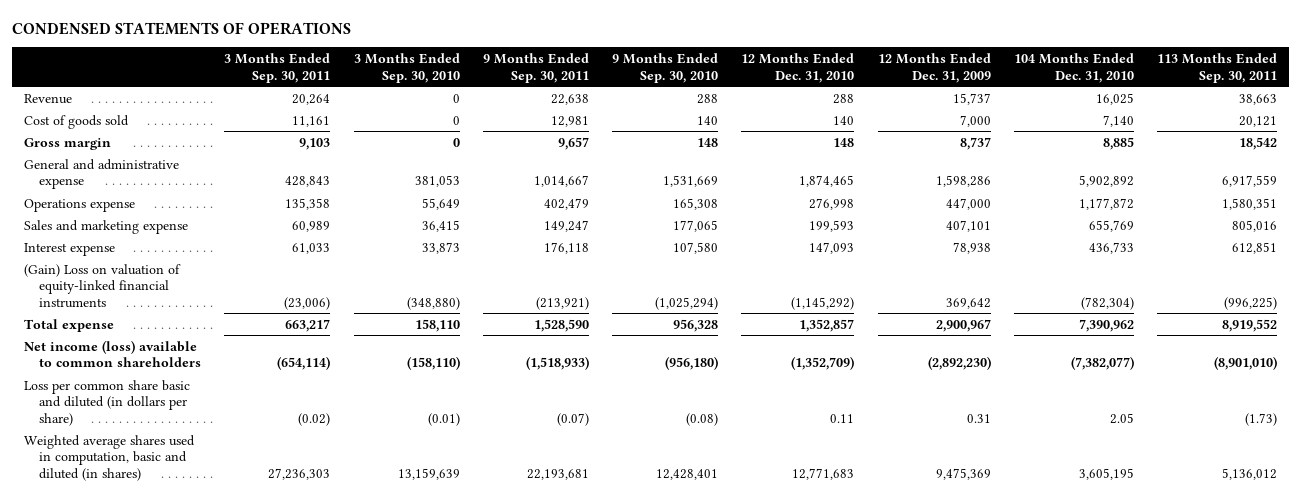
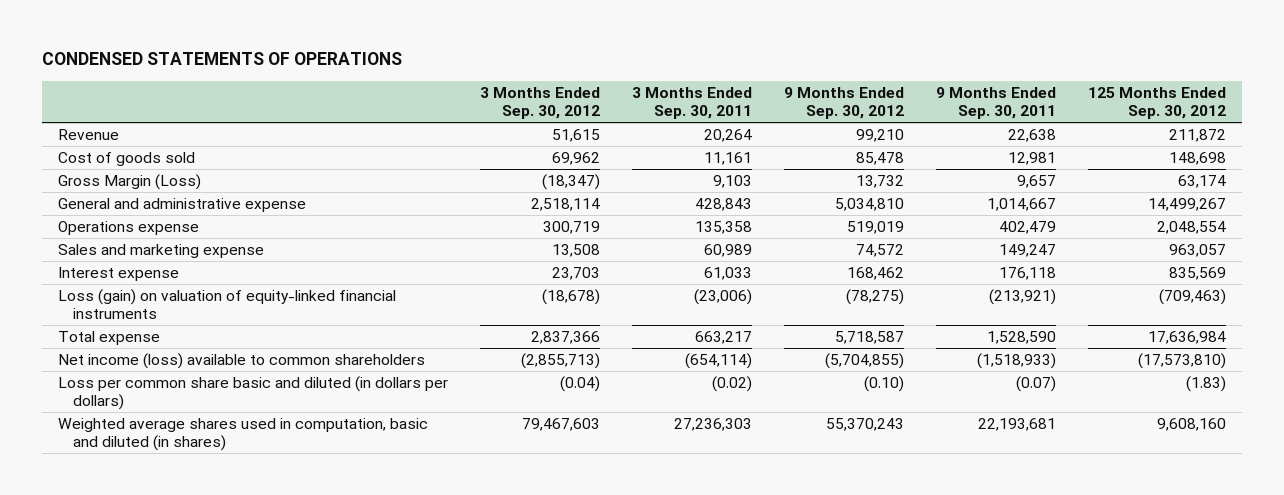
[353,53,460,83] 3 Months Ended Sep. 30, 2010 -> none
[612,53,719,83] 9 Months Ended Sep. 30, 2010 -> none
[741,53,855,83] 12 Months Ended Dec. 31, 2010 -> none
[877,53,991,83] 12 Months Ended Dec. 31, 2009 -> none
[1013,53,1134,83] 104 Months Ended Dec. 31, 2010 -> none
[1157,53,1278,83] 113 Months Ended Sep. 30, 2011 -> none
none -> [479,86,600,119] 3 Months Ended Sep. 30, 2012
none -> [783,86,904,119] 9 Months Ended Sep. 30, 2012
none -> [1088,86,1227,119] 125 Months Ended Sep. 30, 2012
[23,137,111,150] Gross margin -> [57,174,201,191] Gross Margin (Loss)
[23,263,181,308] (Gain) Loss on valuation of equity-linked financial instruments -> [57,289,396,320] Loss (gain) on valuation of equity-linked financial instruments
[23,379,190,426] Loss per common share basic and diluted (in dollars per share) -> [57,376,448,411] Loss per common share basic and diluted (in dollars per dollars)

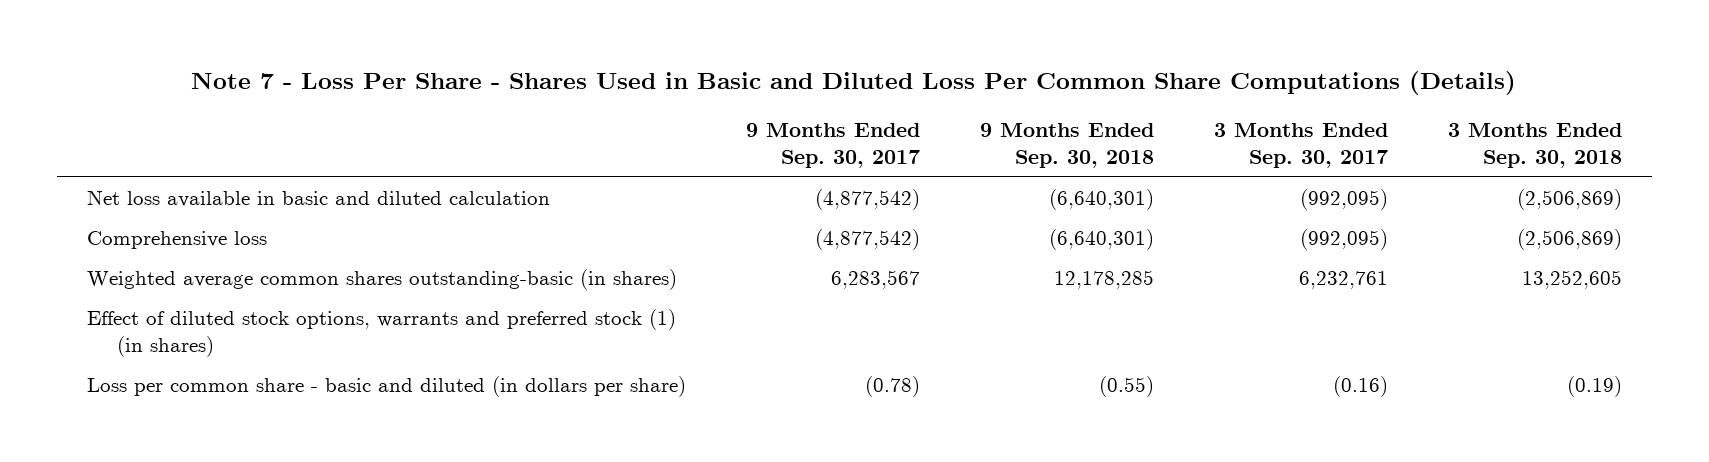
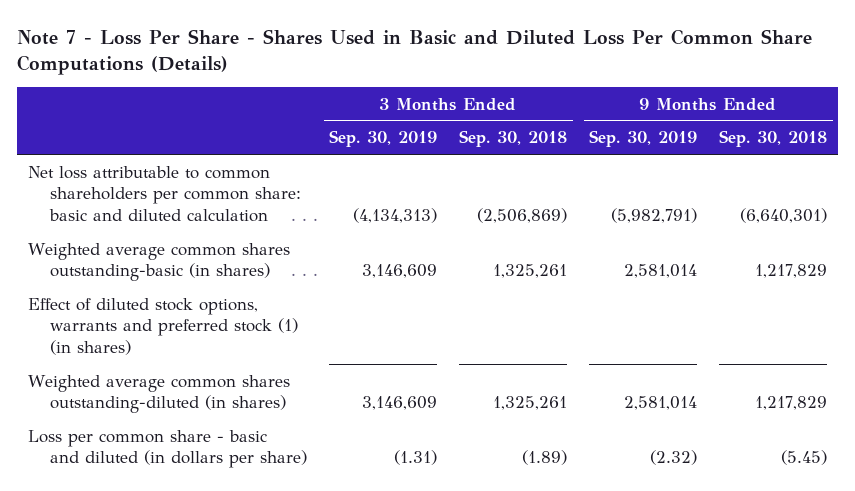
[746,123,921,168] 9 Months Ended Sep. 30, 2017 -> none
[1213,123,1388,168] 3 Months Ended Sep. 30, 2017 -> none
none -> [329,130,438,148] Sep. 30, 2019
none -> [589,130,698,148] Sep. 30, 2019
[87,231,268,250] Comprehensive loss -> none
[87,190,551,208] Net loss available in basic and diluted calculation -> [28,165,302,223] Net loss attributable to common shareholders per common share: basic and diluted calculation
[1053,270,1154,290] 12,178,285 -> [755,264,828,279] 1,217,829
[1521,270,1622,290] 13,252,605 -> [493,264,568,279] 1,325,261
none -> [28,374,291,414] Weighted average common shares outstanding-diluted (in shares)
[1098,376,1154,398] (0.55) -> [781,450,828,466] (5.45)
[1566,376,1622,398] (0.19) -> [522,450,568,466] (1.89)

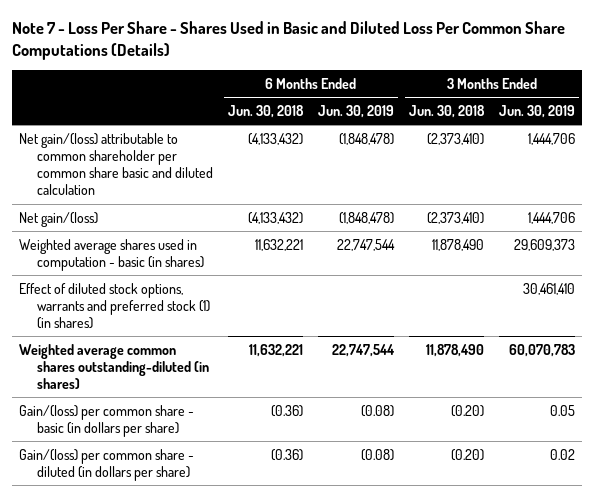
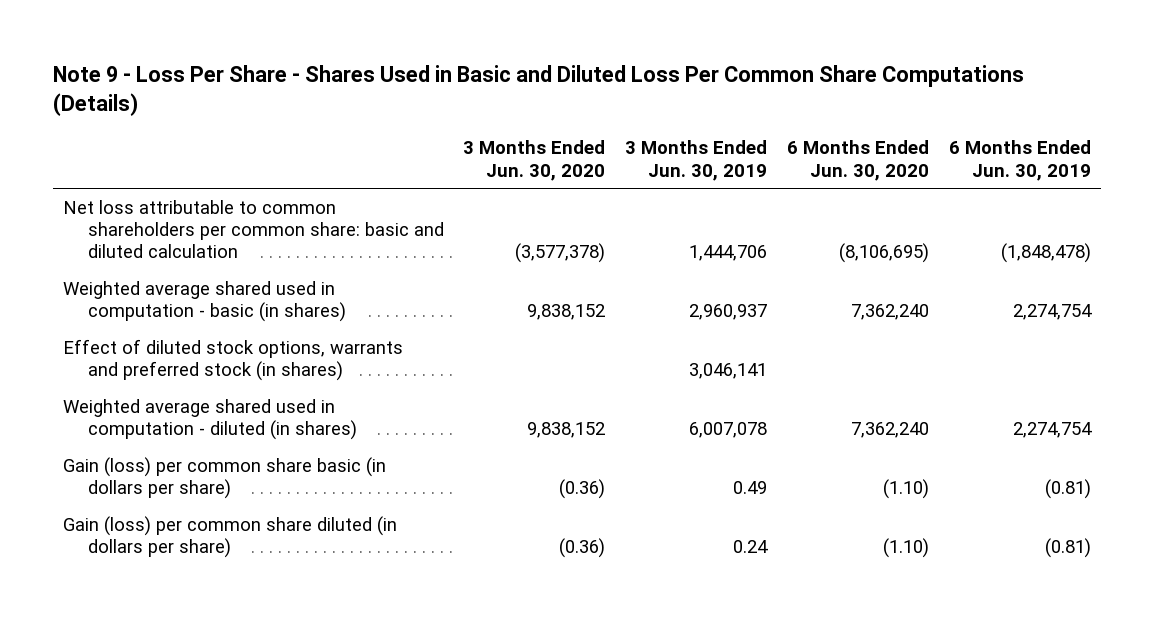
[11,20,565,60] Note 7 - Loss Per Share - Shares Used in Basic and Diluted Loss Per Common Share Computations (Details) -> [52,64,1024,116] Note 9 - Loss Per Share - Shares Used in Basic and Diluted Loss Per Common Share Computations (Details)
[228,104,305,118] Jun. 30, 2018 -> none
[409,104,486,118] Jun. 30, 2018 -> none
none -> [463,140,606,181] 3 Months Ended Jun. 30, 2020
none -> [787,140,930,181] 6 Months Ended Jun. 30, 2020
[19,211,99,227] Net gain/(loss) -> none
[19,132,214,196] Net gain/(loss) attributable to common shareholder per common share basic and diluted calculation -> [62,199,444,258] Net loss attributable to common shareholders per common share: basic and diluted calculation
[19,238,205,271] Weighted average shares used in computation - basic (in shares) -> [62,280,346,322] Weighted average shared used in computation - basic (in shares)
[337,238,396,251] 22,747,544 -> [1013,303,1093,320] 2,274,754
[513,238,575,251] 29,609,373 -> [689,303,768,320] 2,960,937
[19,282,211,330] Effect of diluted stock options, warrants and preferred stock (1) (in shares) -> [62,338,403,381] Effect of diluted stock options, warrants and preferred stock (in shares)
[522,282,575,295] 30,461,410 -> [689,362,768,379] 3,046,141
[19,343,210,390] Weighted average common shares outstanding-diluted (in shares) -> [62,398,357,440] Weighted average shared used in computation - diluted (in shares)
[332,343,396,357] 22,747,544 -> [1013,421,1093,438] 2,274,754
[508,343,575,357] 60,070,783 -> [689,421,768,438] 6,007,078
[19,404,195,437] Gain/(loss) per common share - basic (in dollars per share) -> [62,456,386,499] Gain (loss) per common share basic (in dollars per share)
[361,404,395,417] (0.08) -> [1045,478,1092,499] (0.81)
[549,404,575,416] 0.05 -> [733,480,768,494] 0.49
[19,448,195,481] Gain/(loss) per common share - diluted (in dollars per share) -> [62,515,397,558] Gain (loss) per common share diluted (in dollars per share)
[361,448,395,461] (0.08) -> [1045,537,1092,558] (0.81)
[549,448,575,460] 0.02 -> [733,539,769,553] 0.24

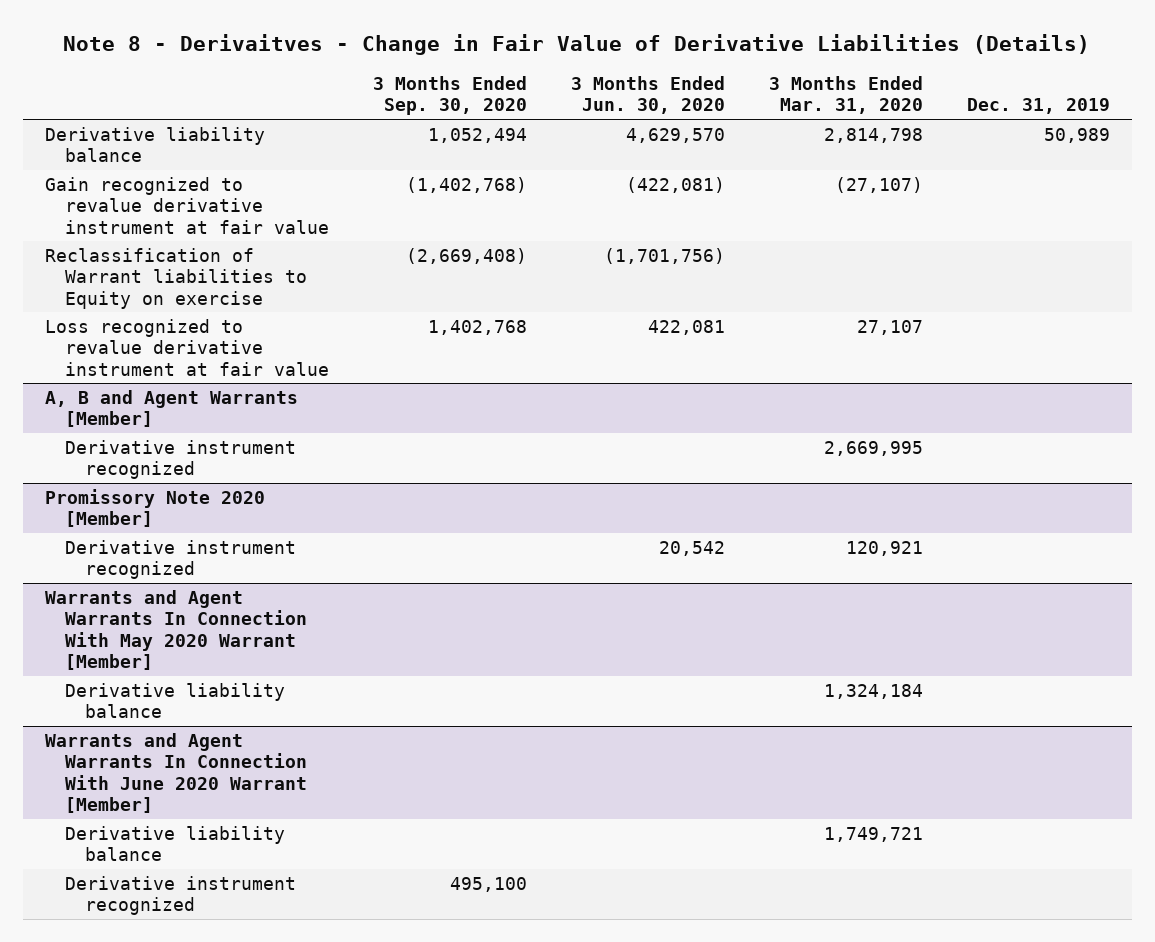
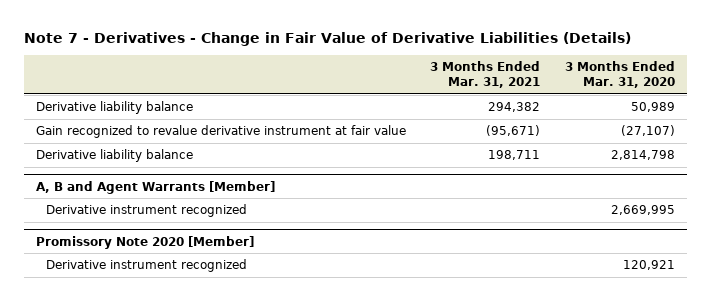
[63,34,1091,56] Note 8 - Derivaitves - Change in Fair Value of Derivative Liabilities (Details) -> [23,31,631,46] Note 7 - Derivatives - Change in Fair Value of Derivative Liabilities (Details)
[372,76,527,116] 3 Months Ended Sep. 30, 2020 -> none
[570,76,725,115] 3 Months Ended Jun. 30, 2020 -> none
[966,98,1110,115] Dec. 31, 2019 -> none
none -> [430,60,541,89] 3 Months Ended Mar. 31, 2021
none -> [36,101,194,115] Derivative liability balance
[45,248,308,309] Reclassification of Warrant liabilities to Equity on exercise -> none
[45,319,330,376] Loss recognized to revalue derivative instrument at fair value -> none
[45,127,266,163] Derivative liability balance -> [36,149,194,163] Derivative liability balance
[45,590,308,670] Warrants and Agent Warrants In Connection With May 2020 Warrant [Member] -> none
[65,683,286,719] Derivative liability balance -> none
[45,733,308,813] Warrants and Agent Warrants In Connection With June 2020 Warrant [Member] -> none
[65,826,286,862] Derivative liability balance -> none
[65,876,297,916] Derivative instrument recognized -> none

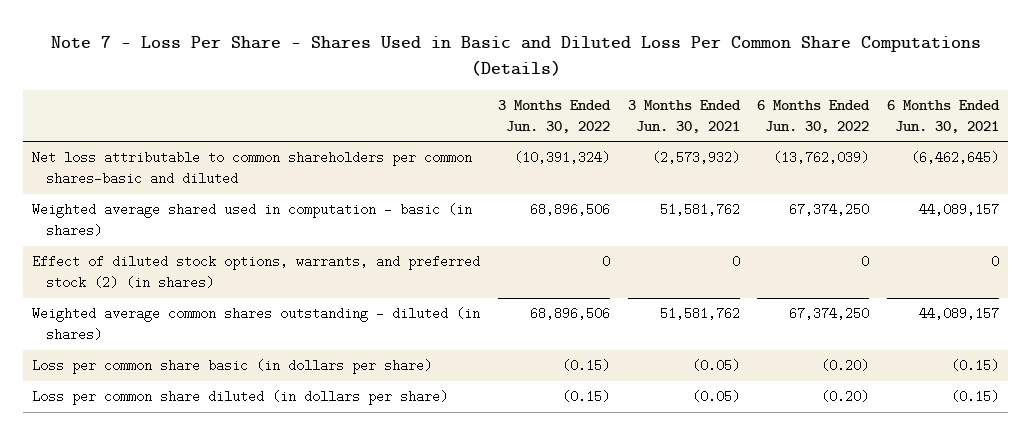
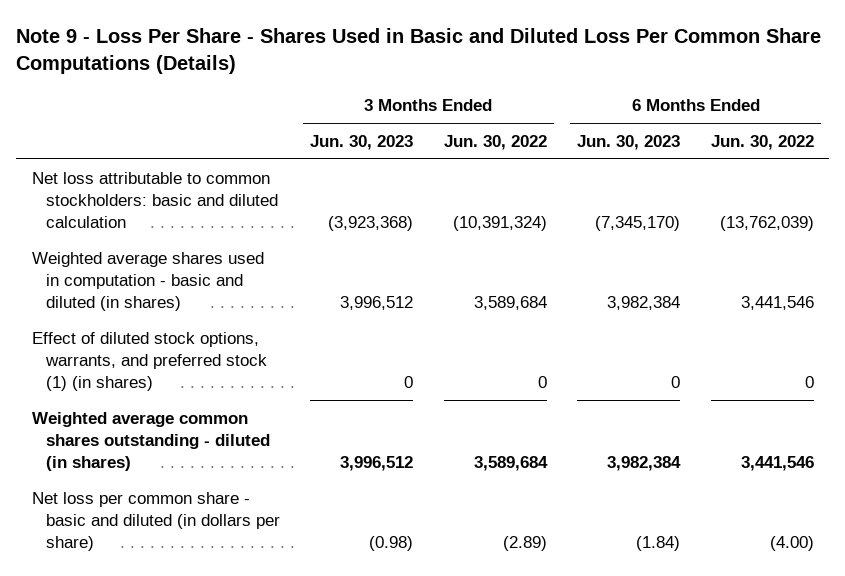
[50,36,981,76] Note 7 - Loss Per Share - Shares Used in Basic and Diluted Loss Per Common Share Computations (Details) -> [16,28,822,74] Note 9 - Loss Per Share - Shares Used in Basic and Diluted Loss Per Common Share Computations (Details)
[627,100,741,133] 3 Months Ended Jun. 30, 2021 -> none
[887,100,1001,133] 6 Months Ended Jun. 30, 2021 -> none
none -> [310,134,414,150] Jun. 30, 2023
none -> [577,134,681,150] Jun. 30, 2023
[32,390,449,406] Loss per common share diluted (in dollars per share) -> none
[32,151,473,186] Net loss attributable to common shareholders per common shares-basic and diluted -> [31,171,278,229] Net loss attributable to common stockholders: basic and diluted calculation
[32,203,473,238] Weighted average shared used in computation - basic (in shares) -> [31,251,264,312] Weighted average shares used in computation - basic and diluted (in shares)
[529,203,610,217] 68,896,506 -> [473,296,547,311] 3,589,684
[789,203,870,217] 67,374,250 -> [740,296,814,311] 3,441,546
[32,255,481,290] Effect of diluted stock options, warrants, and preferred stock (2) (in shares) -> [31,331,267,392] Effect of diluted stock options, warrants, and preferred stock (1) (in shares)
[529,307,610,321] 68,896,506 -> [473,456,548,472] 3,589,684
[789,307,870,321] 67,374,250 -> [740,456,814,472] 3,441,546
[32,359,433,375] Loss per common share basic (in dollars per share) -> [31,491,280,552] Net loss per common share - basic and diluted (in dollars per share)
[561,359,610,373] (0.15) -> [502,536,547,552] (2.89)
[821,359,870,373] (0.20) -> [769,536,814,552] (4.00)

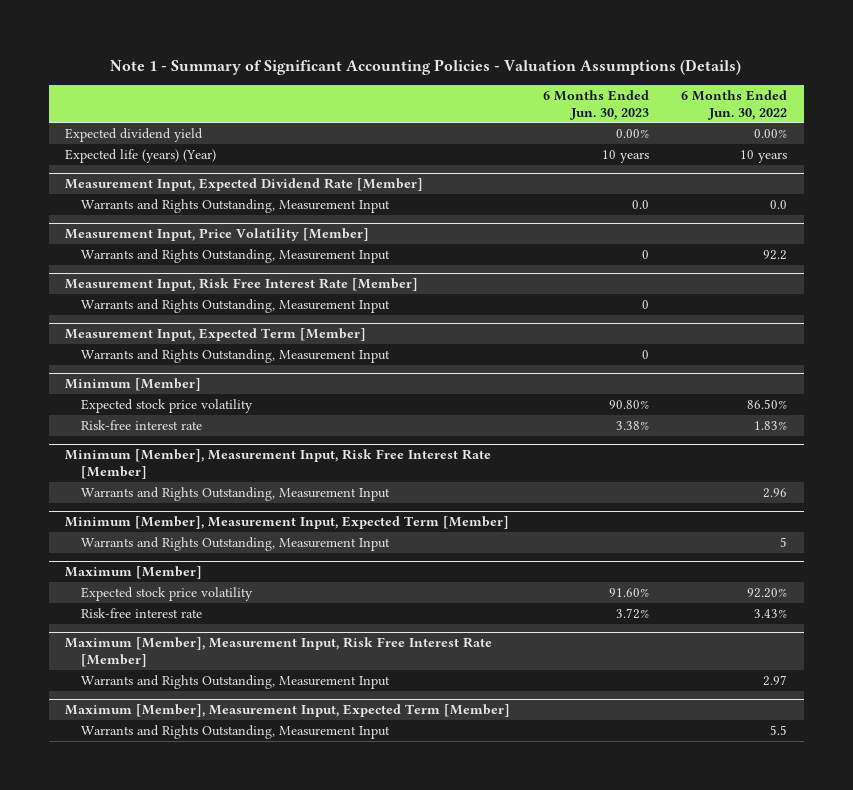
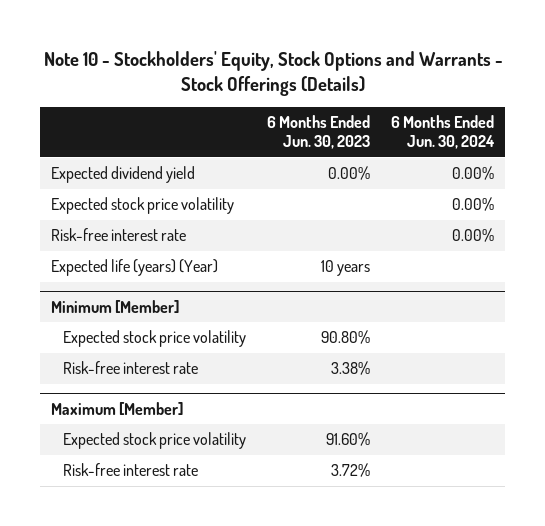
[110,58,742,75] Note 1 - Summary of Significant Accounting Policies - Valuation Assumptions (Details) -> [43,50,503,96] Note 10 - Stockholders' Equity, Stock Options and Warrants - Stock Offerings (Details)
[681,89,788,120] 6 Months Ended Jun. 30, 2022 -> none
none -> [391,115,496,150] 6 Months Ended Jun. 30, 2024
none -> [51,197,235,215] Expected stock price volatility
none -> [51,228,187,242] Risk-free interest rate
[65,178,424,192] Measurement Input, Expected Dividend Rate [Member] -> none
[80,198,390,213] Warrants and Rights Outstanding, Measurement Input -> none
[65,228,370,242] Measurement Input, Price Volatility [Member] -> none
[80,248,390,263] Warrants and Rights Outstanding, Measurement Input -> none
[65,278,419,292] Measurement Input, Risk Free Interest Rate [Member] -> none
[80,298,390,313] Warrants and Rights Outstanding, Measurement Input -> none
[65,328,367,342] Measurement Input, Expected Term [Member] -> none
[80,348,390,363] Warrants and Rights Outstanding, Measurement Input -> none
[65,449,492,479] Minimum [Member], Measurement Input, Risk Free Interest Rate [Member] -> none
[80,486,390,501] Warrants and Rights Outstanding, Measurement Input -> none
[65,516,510,530] Minimum [Member], Measurement Input, Expected Term [Member] -> none
[80,536,390,551] Warrants and Rights Outstanding, Measurement Input -> none
[65,637,493,667] Maximum [Member], Measurement Input, Risk Free Interest Rate [Member] -> none
[80,674,390,689] Warrants and Rights Outstanding, Measurement Input -> none
[65,704,511,718] Maximum [Member], Measurement Input, Expected Term [Member] -> none
[80,724,390,739] Warrants and Rights Outstanding, Measurement Input -> none

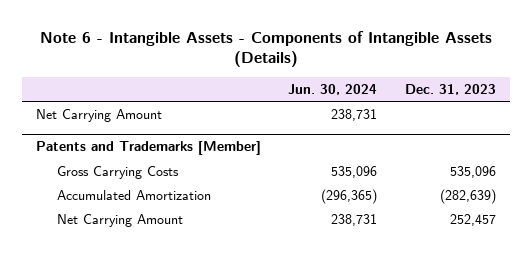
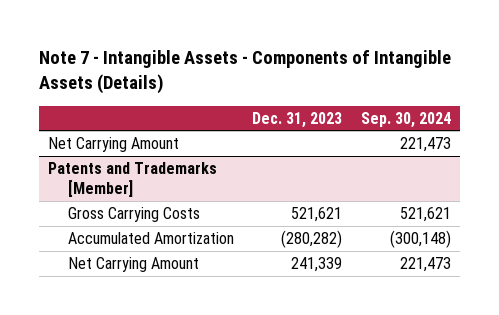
[39,30,492,68] Note 6 - Intangible Assets - Components of Intangible Assets (Details) -> [39,50,452,95] Note 7 - Intangible Assets - Components of Intangible Assets (Details)
[288,83,378,95] Jun. 30, 2024 -> none
none -> [360,111,451,128] Sep. 30, 2024
[450,165,497,178] 535,096 -> [291,207,343,223] 521,621
[440,188,497,204] (282,639) -> [281,230,343,249] (280,282)
[450,213,497,226] 252,457 -> [291,257,343,273] 241,339

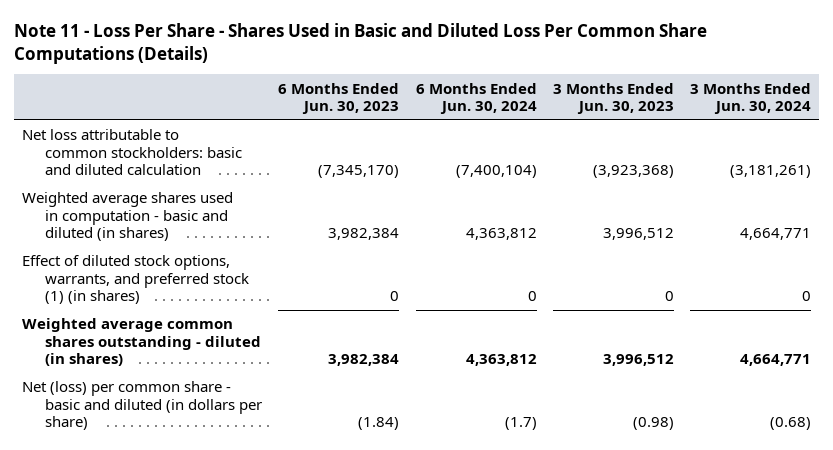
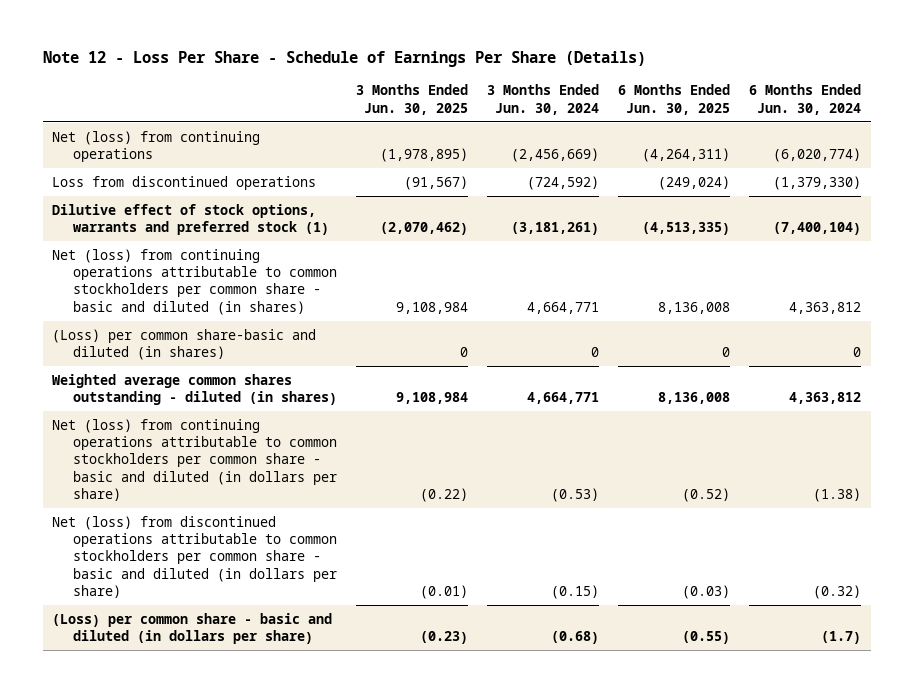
[13,22,707,64] Note 11 - Loss Per Share - Shares Used in Basic and Diluted Loss Per Common Share Computations (Details) -> [42,51,646,68] Note 12 - Loss Per Share - Schedule of Earnings Per Share (Details)
[278,82,400,115] 6 Months Ended Jun. 30, 2023 -> none
[552,82,674,115] 3 Months Ended Jun. 30, 2023 -> none
none -> [356,84,469,115] 3 Months Ended Jun. 30, 2025
none -> [618,84,731,115] 6 Months Ended Jun. 30, 2025
none -> [52,130,261,163] Net (loss) from continuing operations
none -> [52,175,317,190] Loss from discontinued operations
[21,129,243,176] Net loss attributable to common stockholders: basic and diluted calculation -> [52,203,329,236] Dilutive effect of stock options, warrants and preferred stock (1)
[21,192,233,242] Weighted average shares used in computation - basic and diluted (in shares) -> [52,248,337,315] Net (loss) from continuing operations attributable to common stockholders per common share - basic and diluted (in shares)
[21,255,250,305] Effect of diluted stock options, warrants, and preferred stock (1) (in shares) -> [52,328,317,361] (Loss) per common share-basic and diluted (in shares)
none -> [52,418,337,502] Net (loss) from continuing operations attributable to common stockholders per common share - basic and diluted (in dollars per share)
none -> [52,515,337,599] Net (loss) from discontinued operations attributable to common stockholders per common share - basic and diluted (in dollars per share)
[21,381,263,431] Net (loss) per common share - basic and diluted (in dollars per share) -> [52,612,333,645] (Loss) per common share - basic and diluted (in dollars per share)

